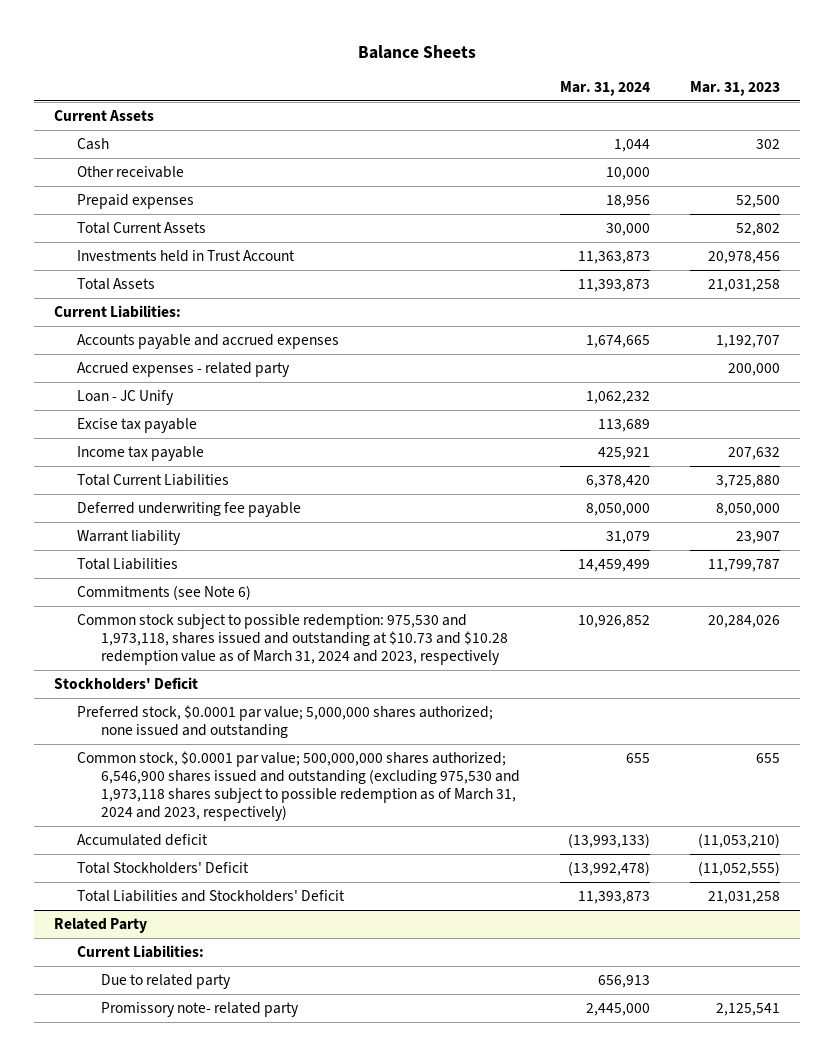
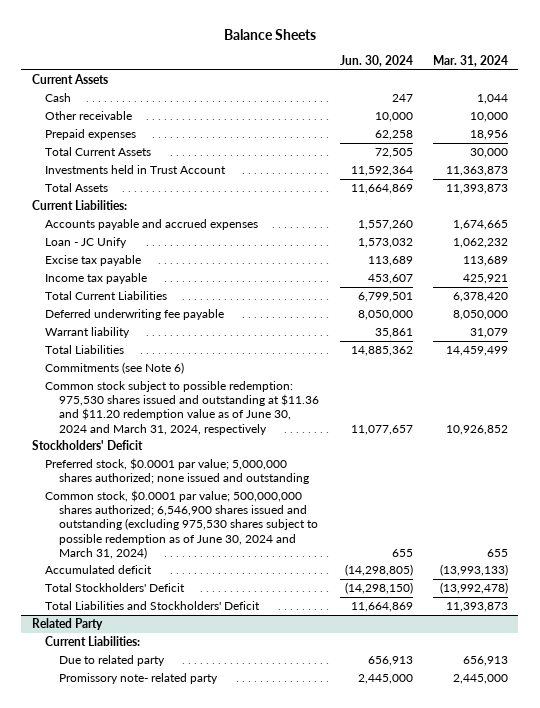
[689,81,780,97] Mar. 31, 2023 -> none
none -> [339,55,413,68] Jun. 30, 2024
[77,361,291,377] Accrued expenses - related party -> none
[77,613,509,666] Common stock subject to possible redemption: 975,530 and 1,973,118, shares issued and outstanding at $10.73 and $10.28 redemption value as of March 31, 2024 and 2023, respectively -> [45,381,320,435] Common stock subject to possible redemption: 975,530 shares issued and outstanding at $11.36 and $11.20 redemption value as of June 30, 2024 and March 31, 2024, respectively
[77,750,521,822] Common stock, $0.0001 par value; 500,000,000 shares authorized; 6,546,900 shares issued and outstanding (excluding 975,530 and 1,973,118 shares subject to possible redemption as of March 31, 2024 and 2023, respectively) -> [45,490,319,559] Common stock, $0.0001 par value; 500,000,000 shares authorized; 6,546,900 shares issued and outstanding (excluding 975,530 shares subject to possible redemption as of June 30, 2024 and March 31, 2024)

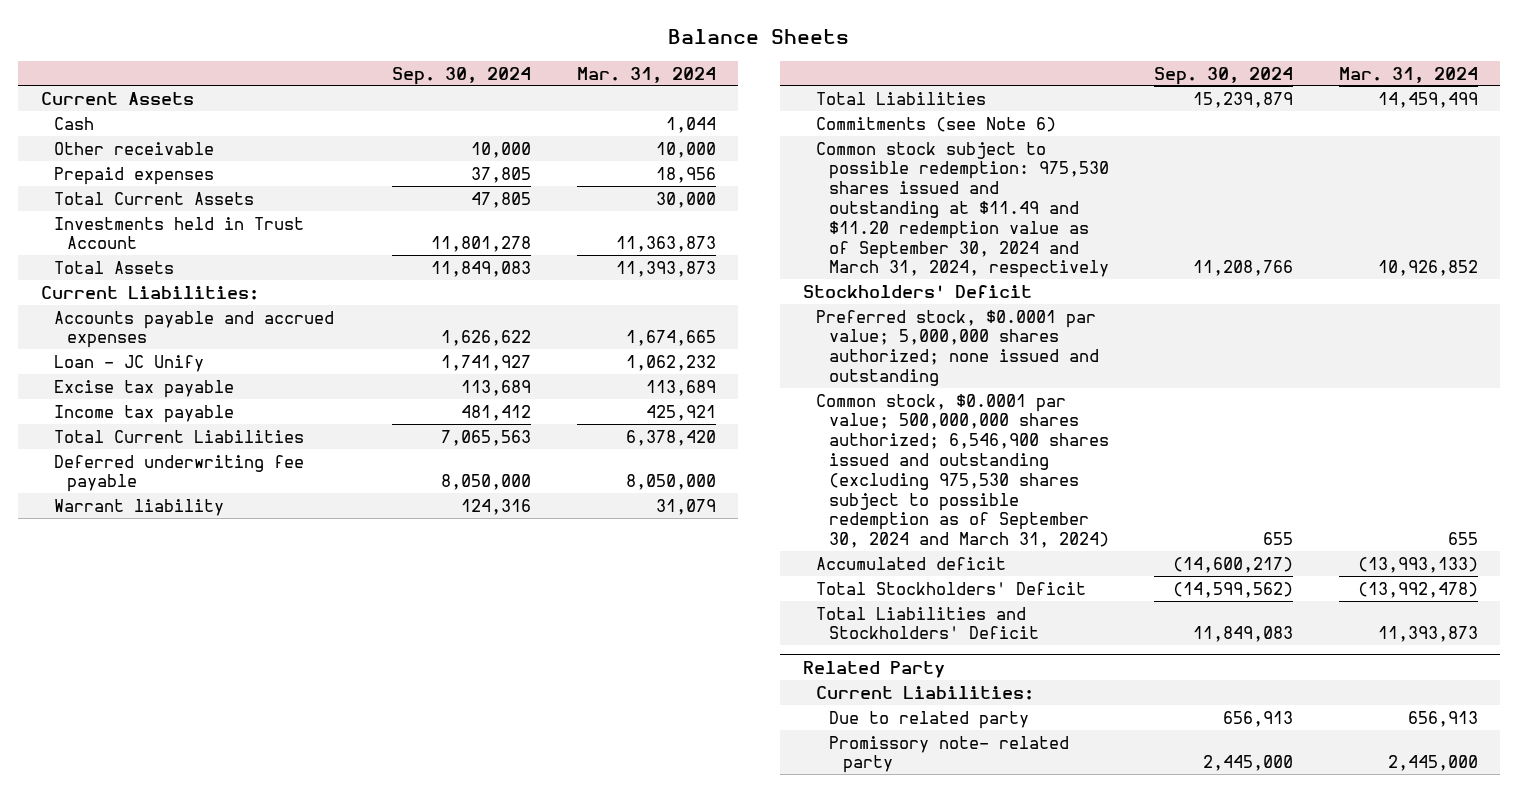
[339,55,413,68] Jun. 30, 2024 -> none
none -> [392,66,532,85] Sep. 30, 2024
[45,381,320,435] Common stock subject to possible redemption: 975,530 shares issued and outstanding at $11.36 and $11.20 redemption value as of June 30, 2024 and March 31, 2024, respectively -> [816,141,1110,279] Common stock subject to possible redemption: 975,530 shares issued and outstanding at $11.49 and $11.20 redemption value as of September 30, 2024 and March 31, 2024, respectively
[45,490,319,559] Common stock, $0.0001 par value; 500,000,000 shares authorized; 6,546,900 shares issued and outstanding (excluding 975,530 shares subject to possible redemption as of June 30, 2024 and March 31, 2024) -> [816,393,1110,549] Common stock, $0.0001 par value; 500,000,000 shares authorized; 6,546,900 shares issued and outstanding (excluding 975,530 shares subject to possible redemption as of September 30, 2024 and March 31, 2024)

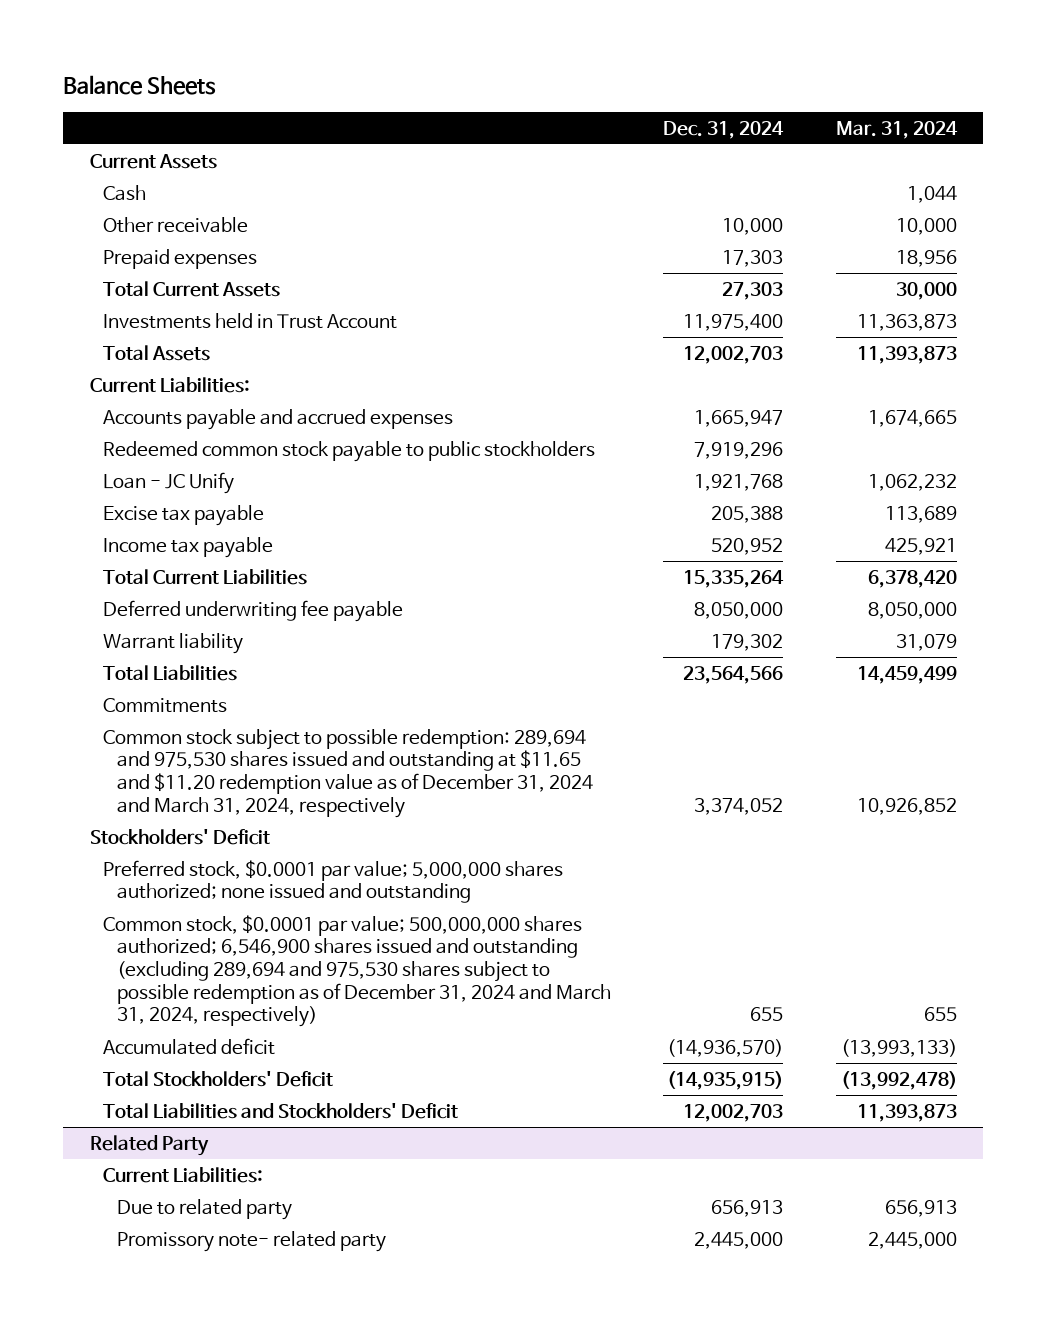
[392,66,532,85] Sep. 30, 2024 -> none
none -> [663,120,785,139] Dec. 31, 2024
none -> [103,440,596,462] Redeemed common stock payable to public stockholders
[816,116,1057,132] Commitments (see Note 6) -> [103,697,228,713] Commitments
[816,141,1110,279] Common stock subject to possible redemption: 975,530 shares issued and outstanding at $11.49 and $11.20 redemption value as of September 30, 2024 and March 31, 2024, respectively -> [103,728,593,818] Common stock subject to possible redemption: 289,694 and 975,530 shares issued and outstanding at $11.65 and $11.20 redemption value as of December 31, 2024 and March 31, 2024, respectively
[816,393,1110,549] Common stock, $0.0001 par value; 500,000,000 shares authorized; 6,546,900 shares issued and outstanding (excluding 975,530 shares subject to possible redemption as of September 30, 2024 and March 31, 2024) -> [103,914,611,1028] Common stock, $0.0001 par value; 500,000,000 shares authorized; 6,546,900 shares issued and outstanding (excluding 289,694 and 975,530 shares subject to possible redemption as of December 31, 2024 and March 31, 2024, respectively)

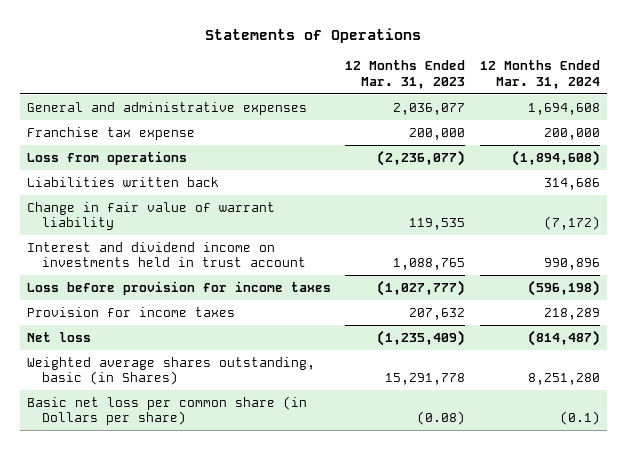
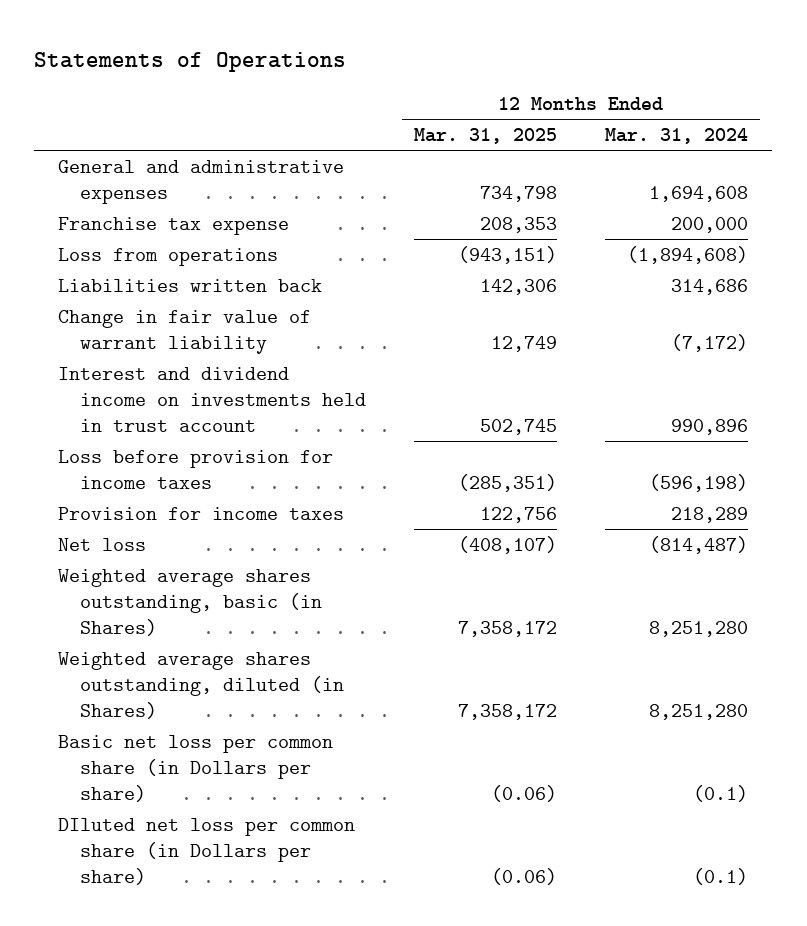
[345,60,466,89] 12 Months Ended Mar. 31, 2023 -> none
none -> [414,128,558,145] Mar. 31, 2025
none -> [58,652,345,720] Weighted average shares outstanding, diluted (in Shares)
none -> [58,818,356,886] DIluted net loss per common share (in Dollars per share)

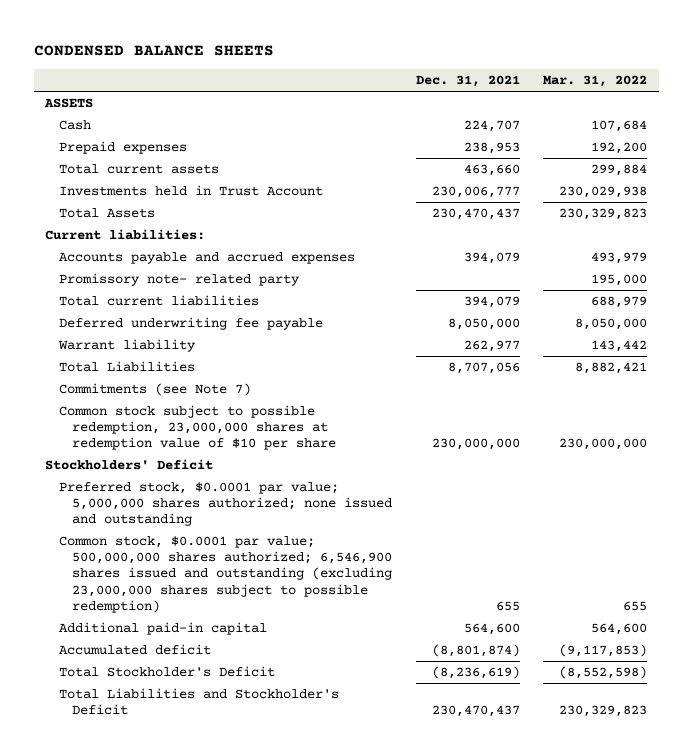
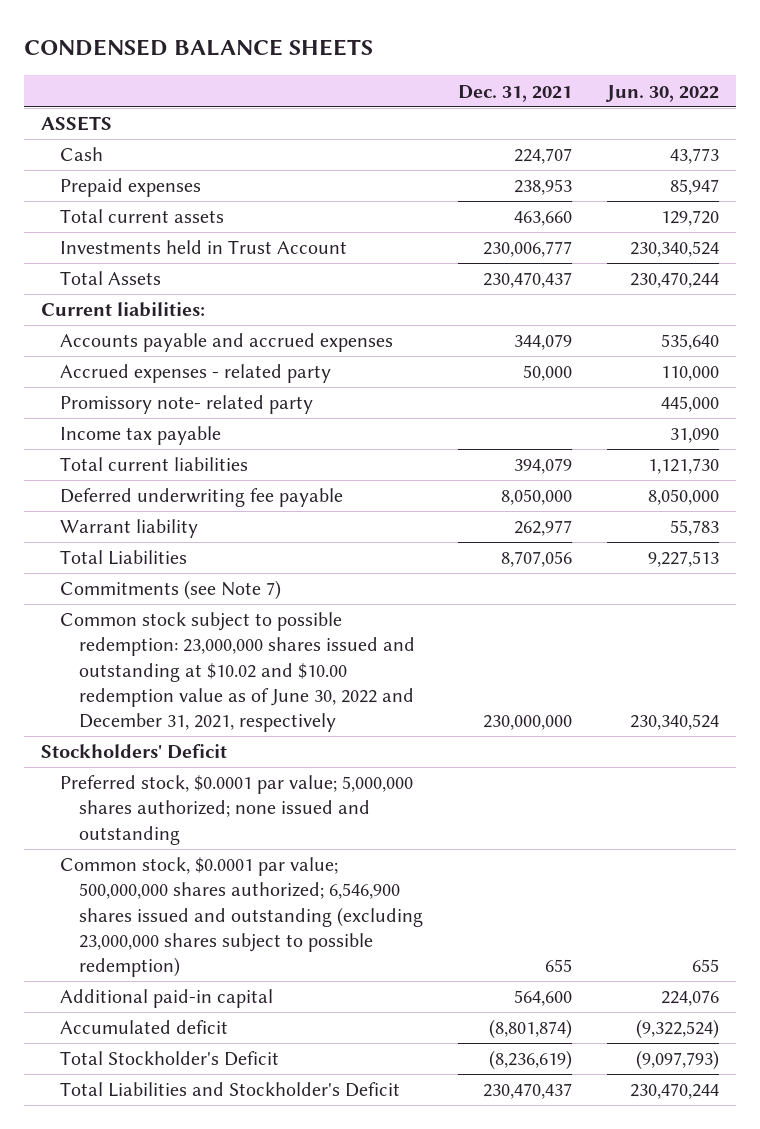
[543,75,648,88] Mar. 31, 2022 -> none
none -> [604,84,719,102] Jun. 30, 2022
[463,252,520,265] 394,079 -> [514,334,573,351] 344,079
none -> [60,364,332,384] Accrued expenses - related party
none -> [60,426,222,446] Income tax payable
[58,405,337,451] Common stock subject to possible redemption, 23,000,000 shares at redemption value of $10 per share -> [60,612,416,732] Common stock subject to possible redemption: 23,000,000 shares issued and outstanding at $10.02 and $10.00 redemption value as of June 30, 2022 and December 31, 2021, respectively

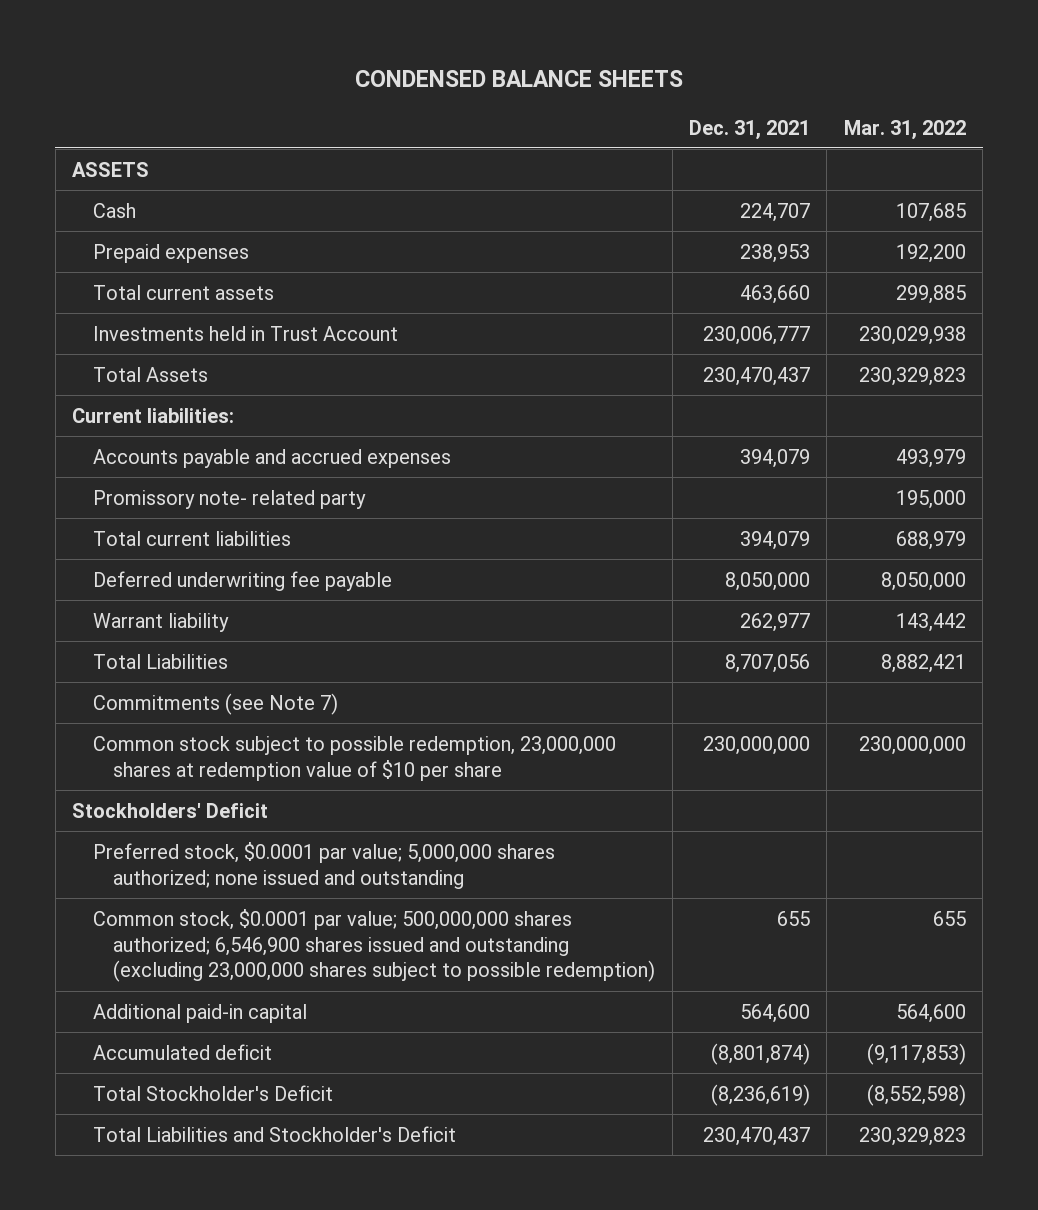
[604,84,719,102] Jun. 30, 2022 -> none
none -> [843,119,966,140] Mar. 31, 2022
[60,364,332,384] Accrued expenses - related party -> none
[514,334,573,351] 344,079 -> [740,448,811,468] 394,079
[60,426,222,446] Income tax payable -> none
[60,612,416,732] Common stock subject to possible redemption: 23,000,000 shares issued and outstanding at $10.02 and $10.00 redemption value as of June 30, 2022 and December 31, 2021, respectively -> [92,735,616,781] Common stock subject to possible redemption, 23,000,000 shares at redemption value of $10 per share

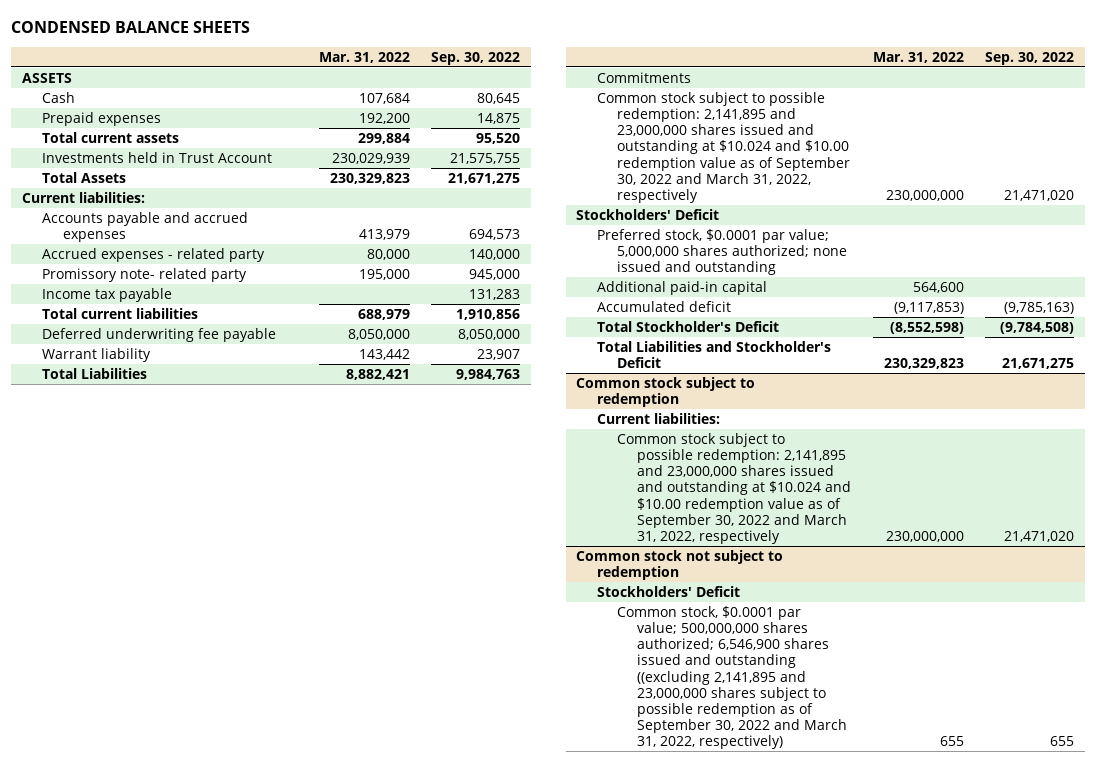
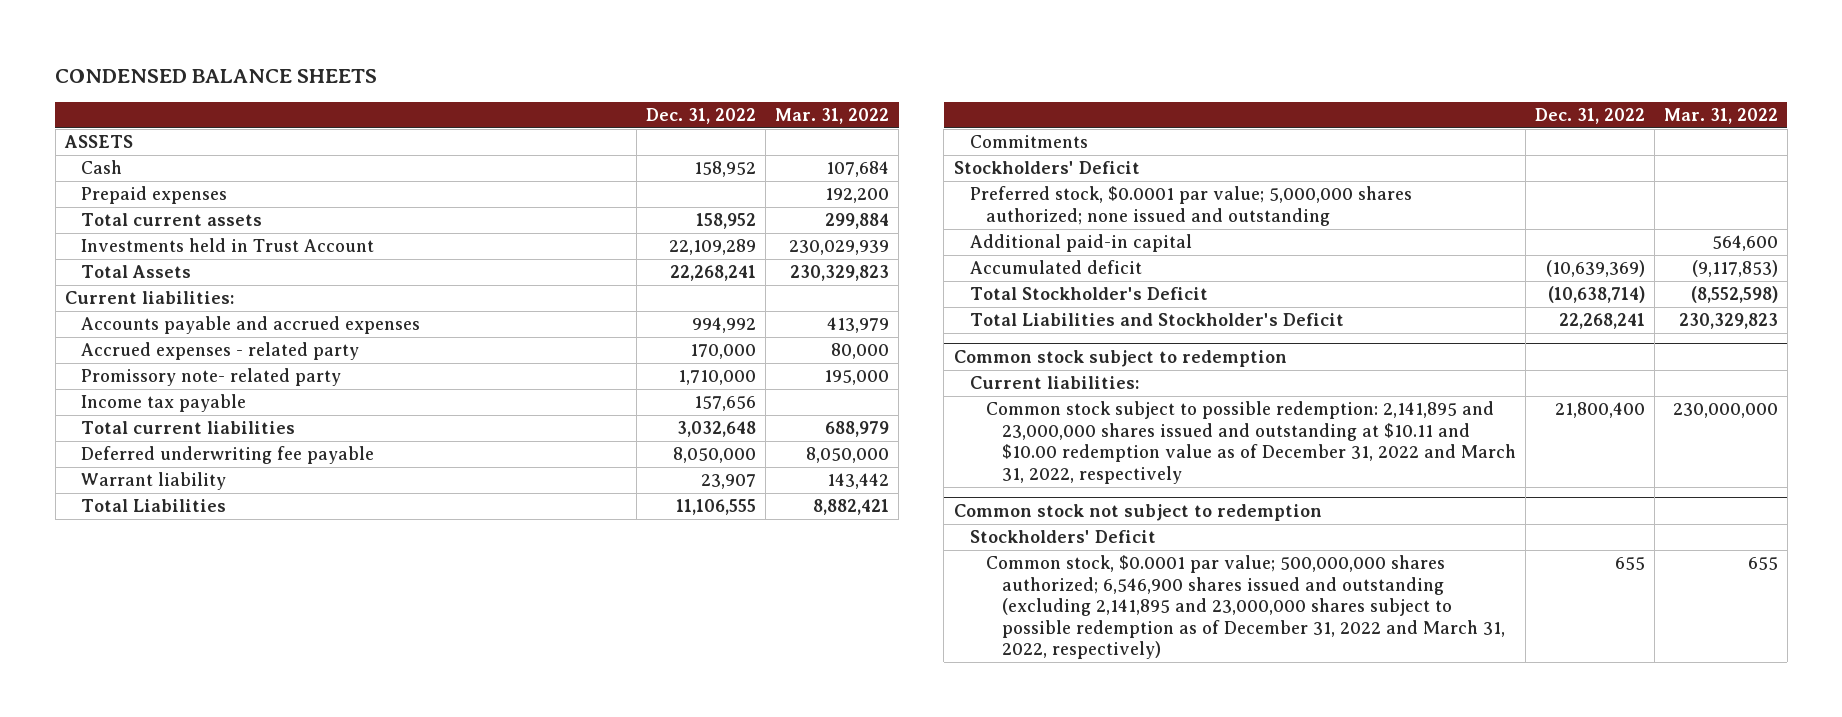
[430,51,520,65] Sep. 30, 2022 -> none
none -> [645,107,756,124] Dec. 31, 2022
[596,91,850,203] Common stock subject to possible redemption: 2,141,895 and 23,000,000 shares issued and outstanding at $10.024 and $10.00 redemption value as of September 30, 2022 and March 31, 2022, respectively -> none
[616,432,852,544] Common stock subject to possible redemption: 2,141,895 and 23,000,000 shares issued and outstanding at $10.024 and $10.00 redemption value as of September 30, 2022 and March 31, 2022, respectively -> [985,401,1516,484] Common stock subject to possible redemption: 2,141,895 and 23,000,000 shares issued and outstanding at $10.11 and $10.00 redemption value as of December 31, 2022 and March 31, 2022, respectively
[616,605,848,750] Common stock, $0.0001 par value; 500,000,000 shares authorized; 6,546,900 shares issued and outstanding ((excluding 2,141,895 and 23,000,000 shares subject to possible redemption as of September 30, 2022 and March 31, 2022, respectively) -> [985,555,1505,660] Common stock, $0.0001 par value; 500,000,000 shares authorized; 6,546,900 shares issued and outstanding (excluding 2,141,895 and 23,000,000 shares subject to possible redemption as of December 31, 2022 and March 31, 2022, respectively)

